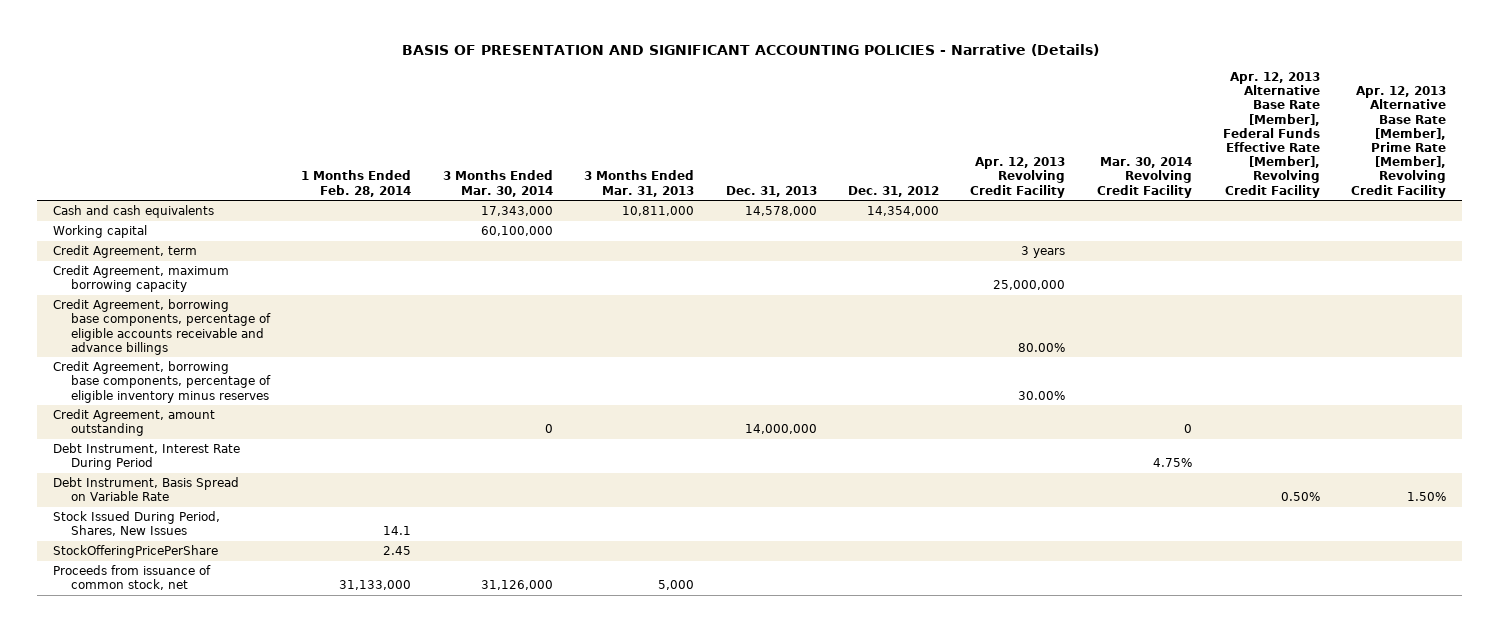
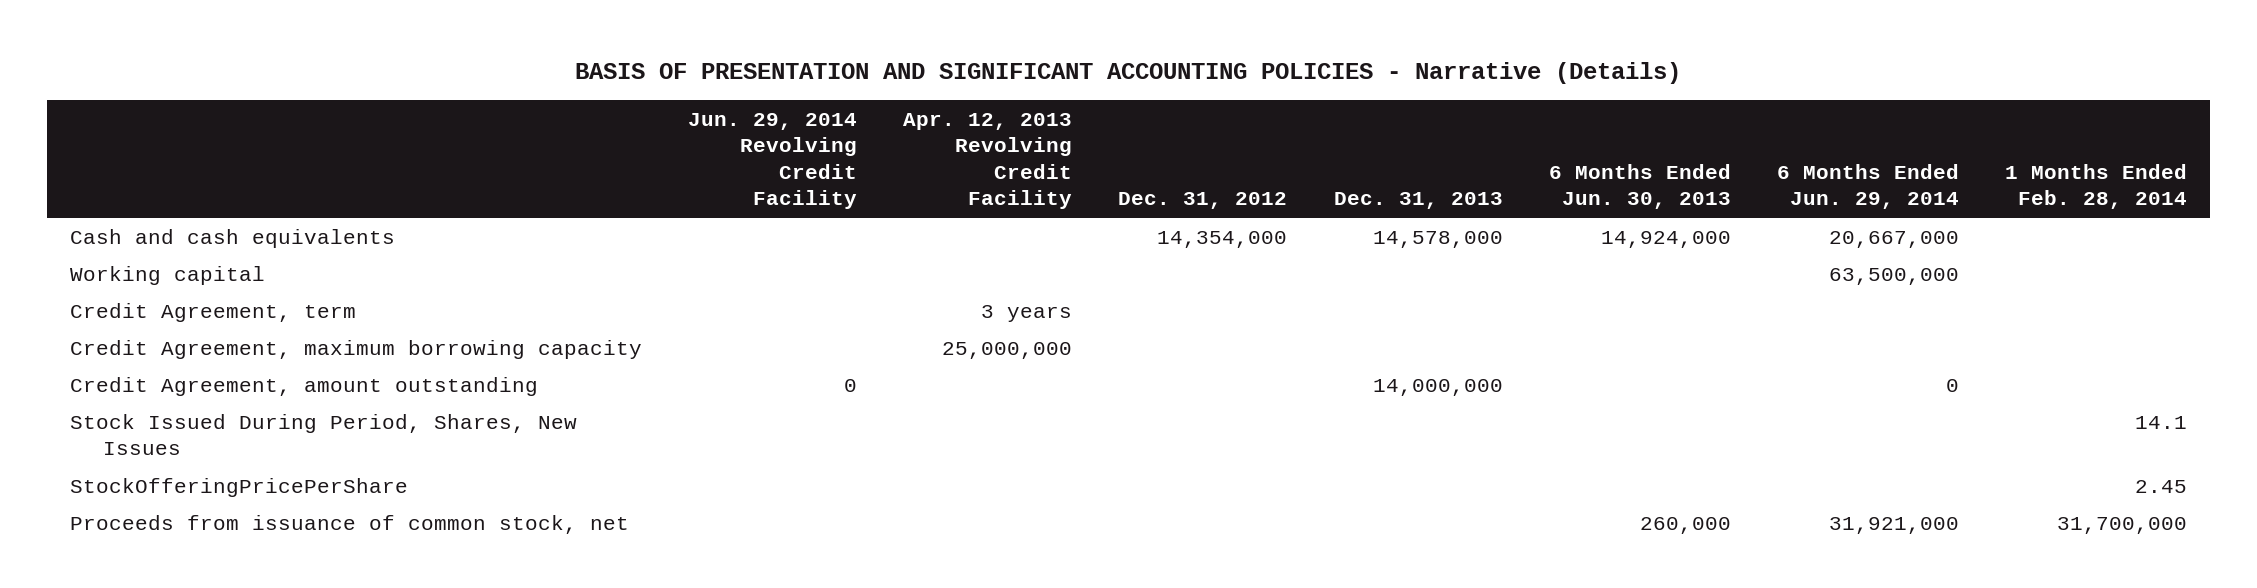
[442,170,553,197] 3 Months Ended Mar. 30, 2014 -> none
[584,170,695,197] 3 Months Ended Mar. 31, 2013 -> none
[1096,157,1192,198] Mar. 30, 2014 Revolving Credit Facility -> none
[1223,71,1321,198] Apr. 12, 2013 Alternative Base Rate [Member], Federal Funds Effective Rate [Member], Revolving Credit Facility -> none
[1351,86,1447,198] Apr. 12, 2013 Alternative Base Rate [Member], Prime Rate [Member], Revolving Credit Facility -> none
none -> [688,112,858,210] Jun. 29, 2014 Revolving Credit Facility
none -> [1548,163,1731,210] 6 Months Ended Jun. 30, 2013
none -> [1776,163,1959,210] 6 Months Ended Jun. 29, 2014
[52,299,271,355] Credit Agreement, borrowing base components, percentage of eligible accounts receivable and advance billings -> none
[52,361,271,403] Credit Agreement, borrowing base components, percentage of eligible inventory minus reserves -> none
[52,443,240,471] Debt Instrument, Interest Rate During Period -> none
[52,477,239,502] Debt Instrument, Basis Spread on Variable Rate -> none
[339,580,412,591] 31,133,000 -> [2056,516,2187,534] 31,700,000

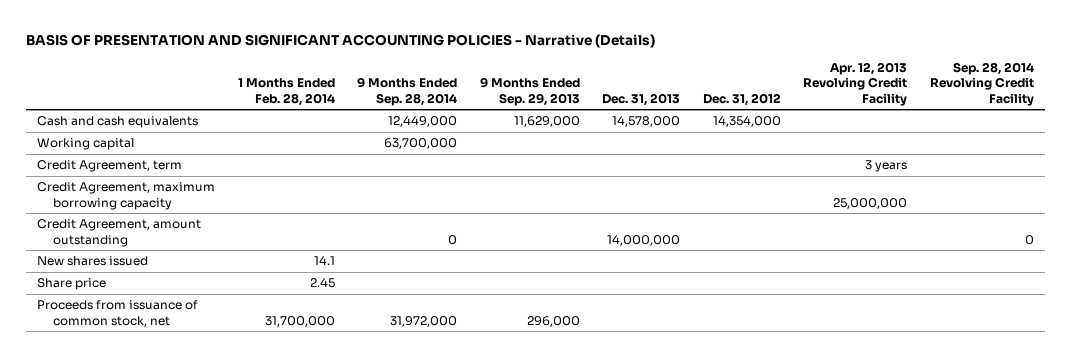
[688,112,858,210] Jun. 29, 2014 Revolving Credit Facility -> none
[1548,163,1731,210] 6 Months Ended Jun. 30, 2013 -> none
[1776,163,1959,210] 6 Months Ended Jun. 29, 2014 -> none
none -> [357,77,458,106] 9 Months Ended Sep. 28, 2014
none -> [479,77,580,106] 9 Months Ended Sep. 29, 2013
none -> [929,61,1034,106] Sep. 28, 2014 Revolving Credit Facility
[69,413,577,456] Stock Issued During Period, Shares, New Issues -> [37,256,149,267] New shares issued
[69,477,408,497] StockOfferingPricePerShare -> [37,278,107,291] Share price

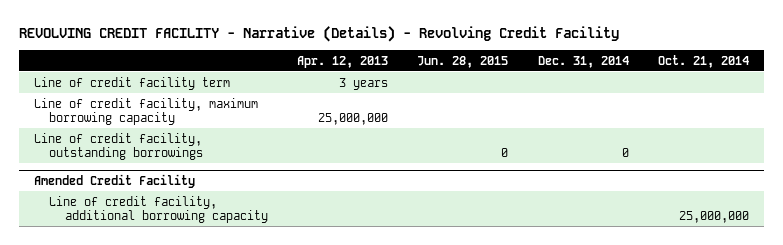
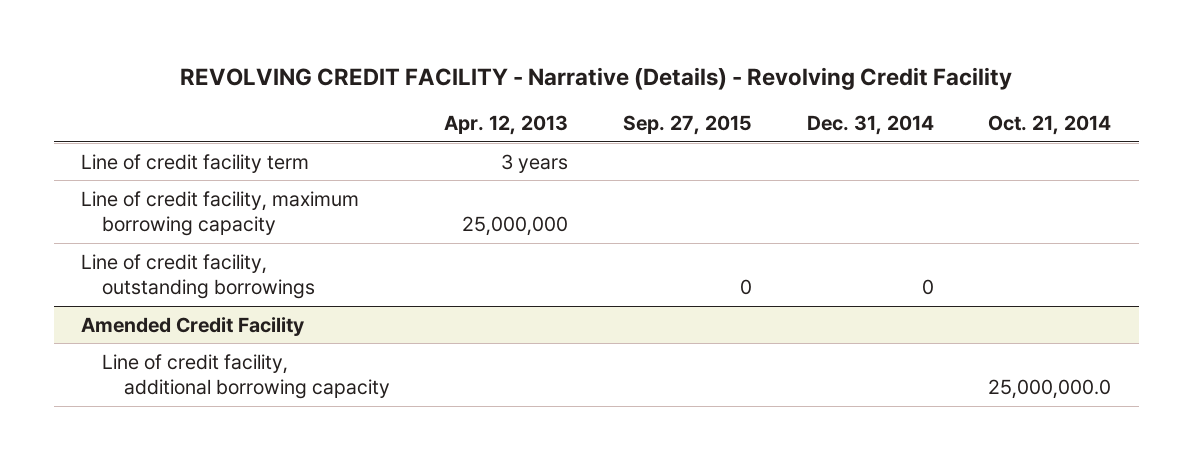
[417,55,509,68] Jun. 28, 2015 -> none
none -> [622,115,752,136] Sep. 27, 2015
[679,210,750,223] 25,000,000 -> [988,378,1112,399] 25,000,000.0

